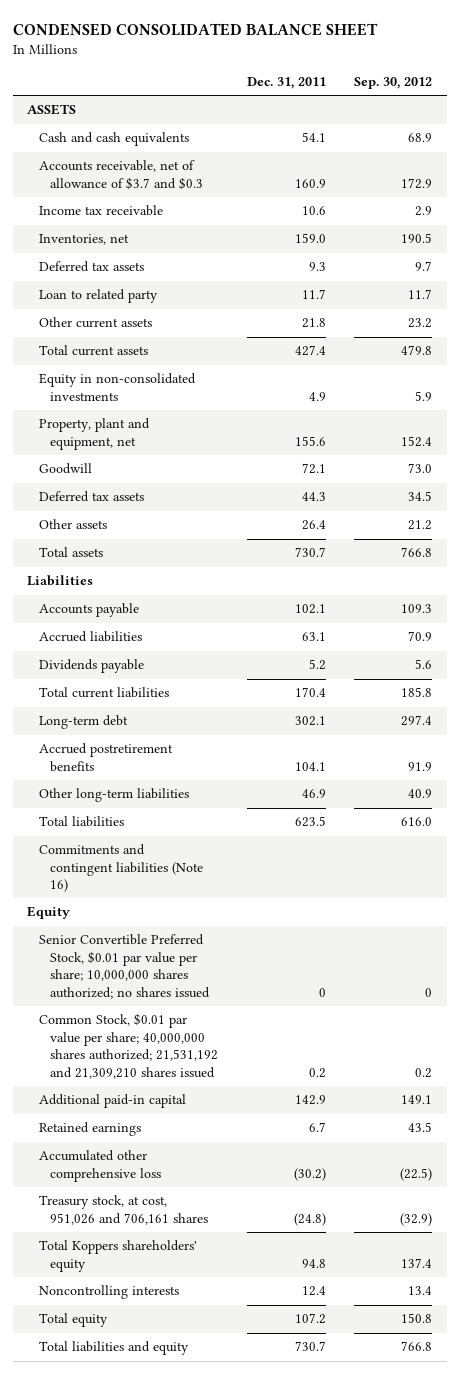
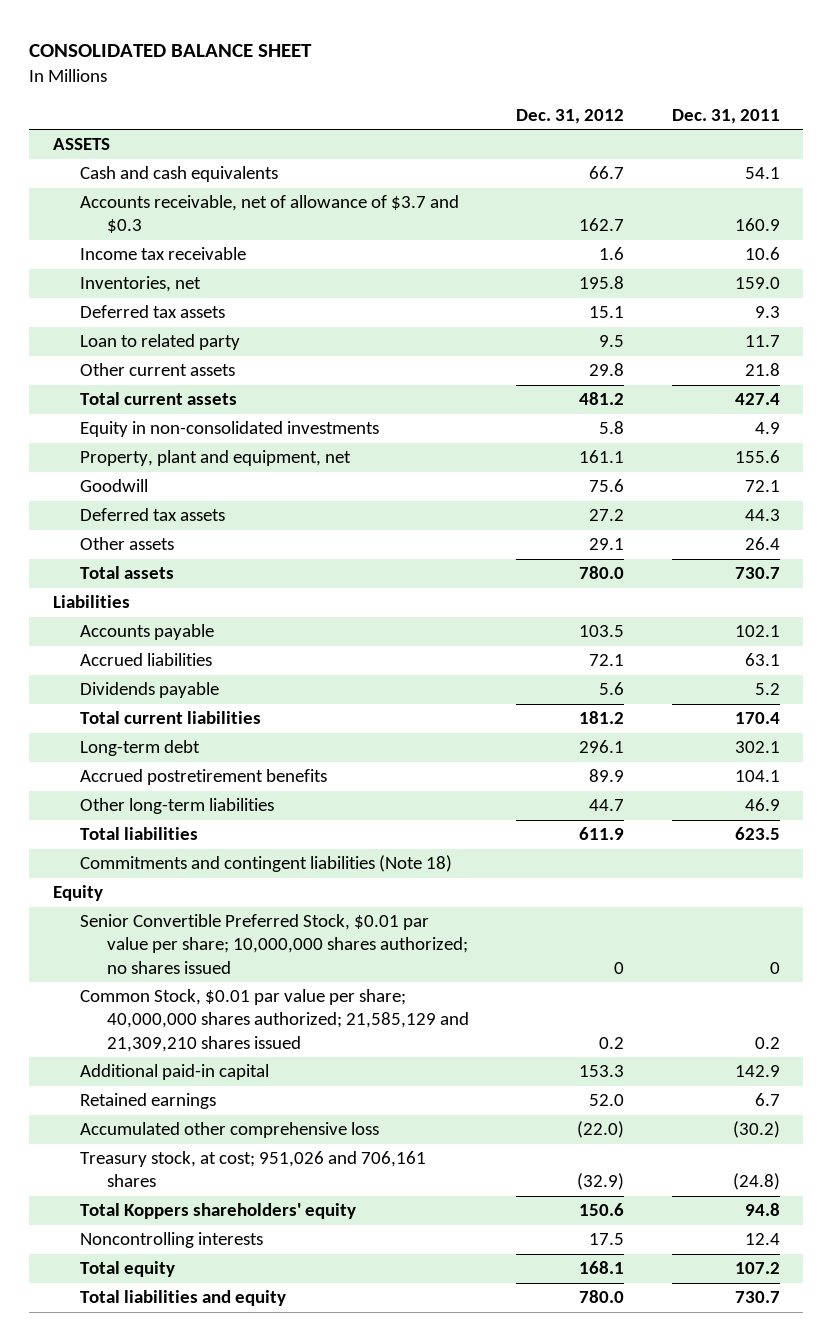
[13,22,379,36] CONDENSED CONSOLIDATED BALANCE SHEET -> [28,44,312,58] CONSOLIDATED BALANCE SHEET
[354,76,433,89] Sep. 30, 2012 -> none
none -> [516,108,625,124] Dec. 31, 2012
[38,844,204,893] Commitments and contingent liabilities (Note 16) -> [79,855,452,873] Commitments and contingent liabilities (Note 18)
[38,1013,219,1079] Common Stock, $0.01 par value per share; 40,000,000 shares authorized; 21,531,192 and 21,309,210 shares issued -> [79,989,470,1052] Common Stock, $0.01 par value per share; 40,000,000 shares authorized; 21,585,129 and 21,309,210 shares issued
[38,1195,209,1225] Treasury stock, at cost, 951,026 and 706,161 shares -> [79,1151,426,1188] Treasury stock, at cost; 951,026 and 706,161 shares

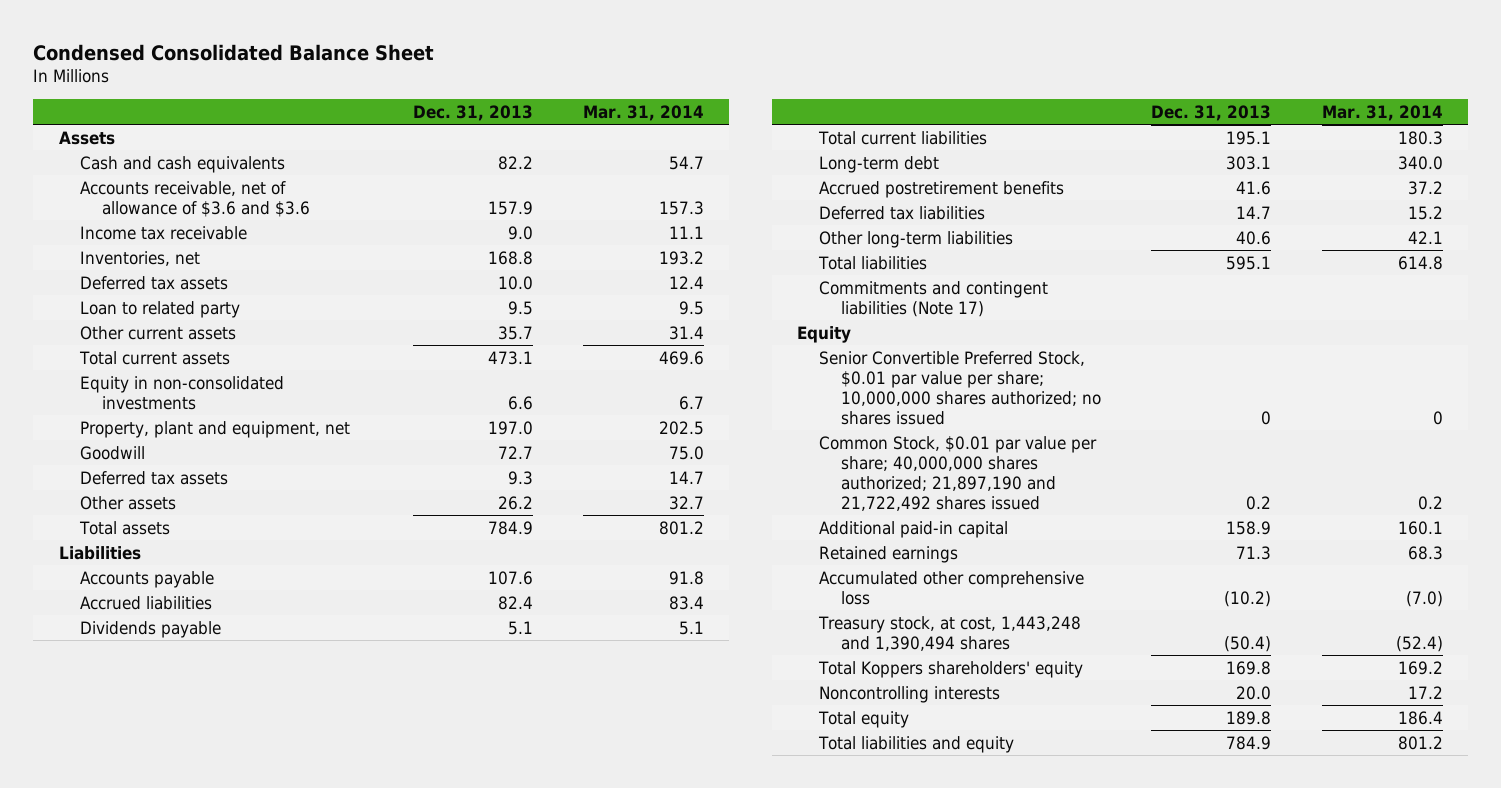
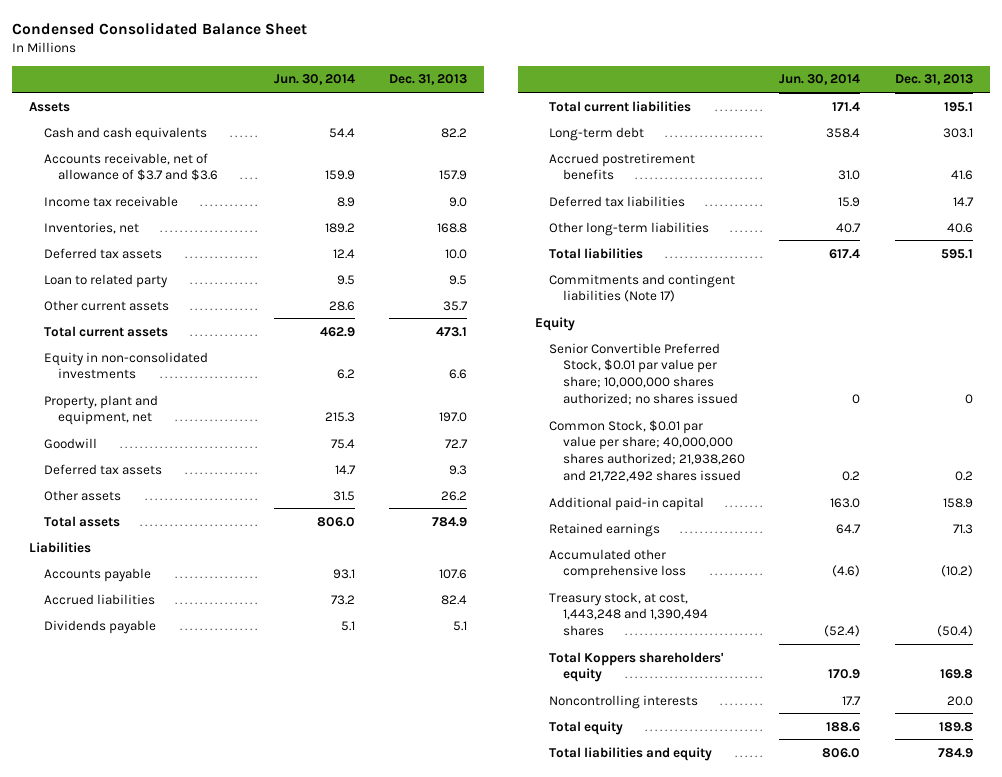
[583,104,705,121] Mar. 31, 2014 -> none
none -> [273,74,355,86] Jun. 30, 2014
[80,180,311,217] Accounts receivable, net of allowance of $3.6 and $3.6 -> [43,152,218,182] Accounts receivable, net of allowance of $3.7 and $3.6
[818,435,1097,511] Common Stock, $0.01 par value per share; 40,000,000 shares authorized; 21,897,190 and 21,722,492 shares issued -> [549,419,746,482] Common Stock, $0.01 par value per share; 40,000,000 shares authorized; 21,938,260 and 21,722,492 shares issued

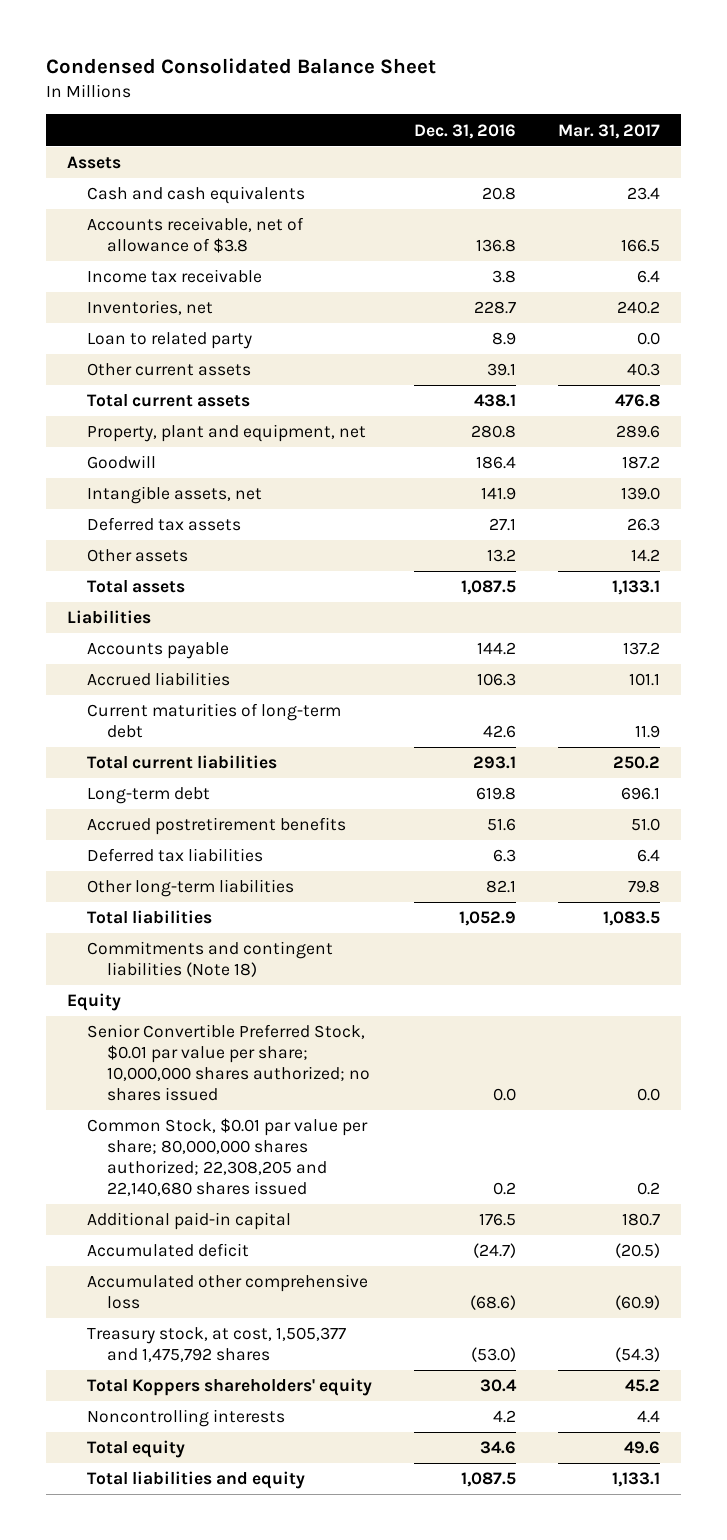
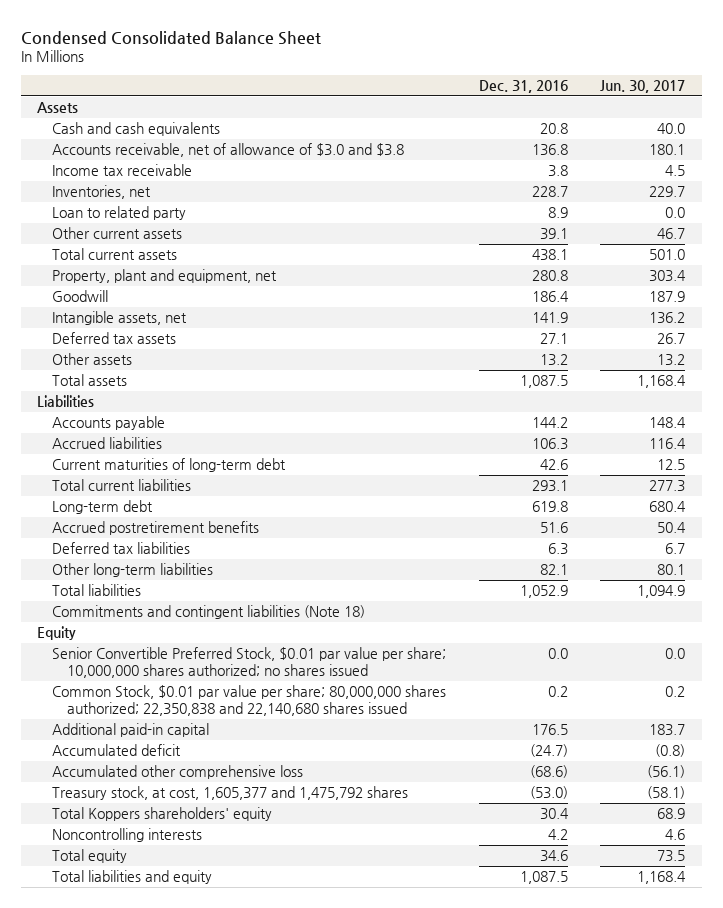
[558,123,661,139] Mar. 31, 2017 -> none
none -> [600,80,686,94] Jun. 30, 2017
[86,217,304,254] Accounts receivable, net of allowance of $3.8 -> [52,143,405,158] Accounts receivable, net of allowance of $3.0 and $3.8
[86,1118,368,1196] Common Stock, $0.01 par value per share; 80,000,000 shares authorized; 22,308,205 and 22,140,680 shares issued -> [52,685,447,717] Common Stock, $0.01 par value per share; 80,000,000 shares authorized; 22,350,838 and 22,140,680 shares issued
[86,1327,346,1363] Treasury stock, at cost, 1,505,377 and 1,475,792 shares -> [52,786,409,801] Treasury stock, at cost, 1,605,377 and 1,475,792 shares

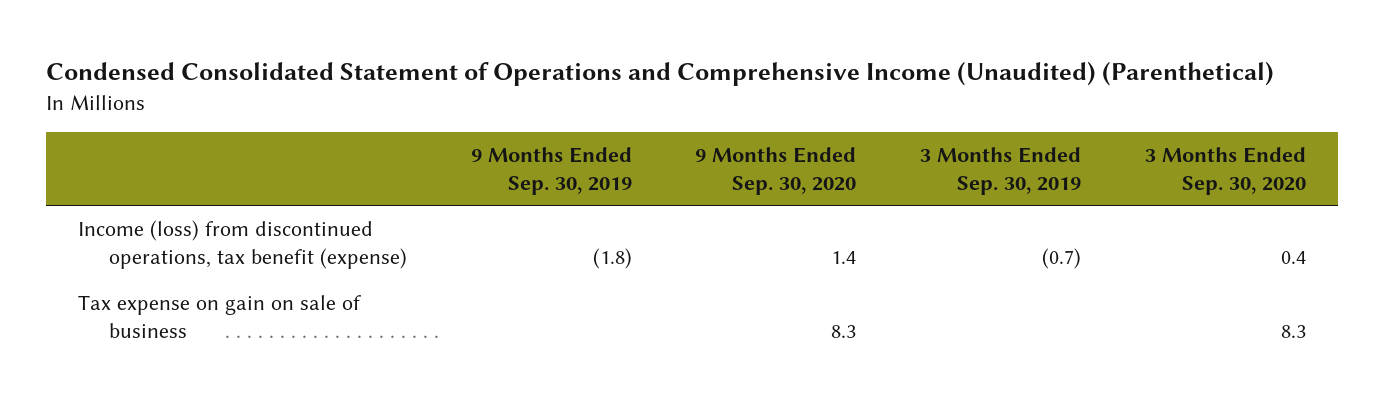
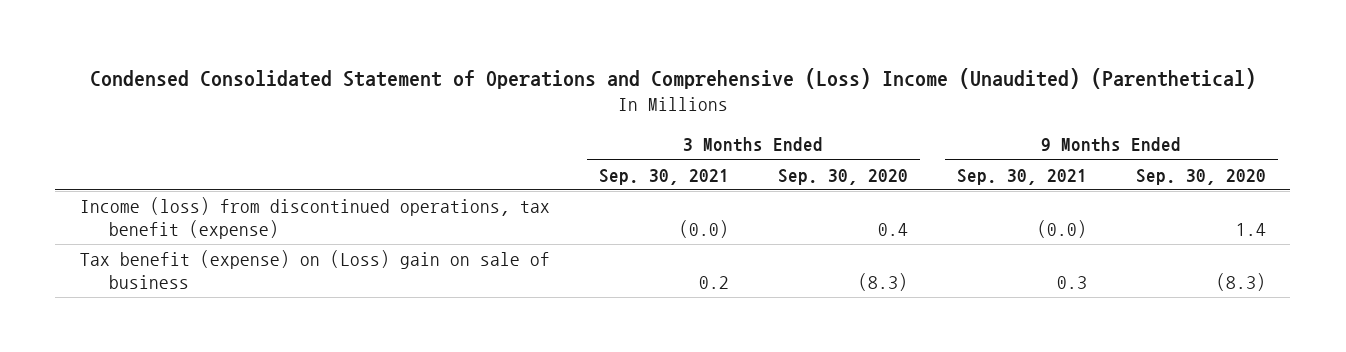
[45,60,1274,86] Condensed Consolidated Statement of Operations and Comprehensive Income (Unaudited) (Parenthetical) -> [89,67,1256,89] Condensed Consolidated Statement of Operations and Comprehensive (Loss) Income (Unaudited) (Parenthetical)
[470,146,632,195] 9 Months Ended Sep. 30, 2019 -> none
[920,146,1082,195] 3 Months Ended Sep. 30, 2019 -> none
none -> [598,168,729,185] Sep. 30, 2021
none -> [956,168,1087,185] Sep. 30, 2021
[77,294,361,339] Tax expense on gain on sale of business -> [79,250,550,290] Tax benefit (expense) on (Loss) gain on sale of business
[831,325,857,339] 8.3 -> [1215,273,1266,292] (8.3)
[1280,325,1306,339] 8.3 -> [857,273,908,292] (8.3)

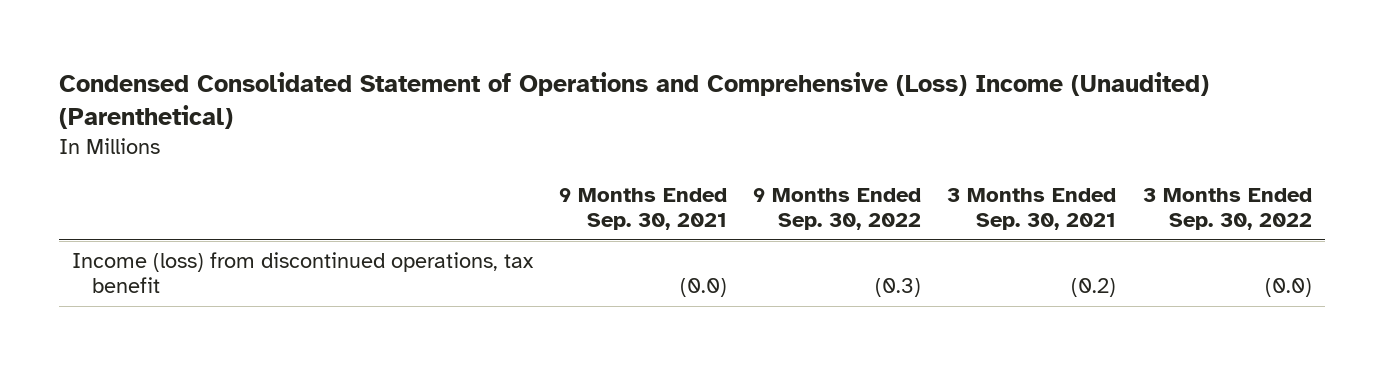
[777,168,908,185] Sep. 30, 2020 -> none
[1135,168,1266,185] Sep. 30, 2020 -> none
none -> [753,188,922,231] 9 Months Ended Sep. 30, 2022
none -> [1142,188,1312,231] 3 Months Ended Sep. 30, 2022
[79,250,550,290] Tax benefit (expense) on (Loss) gain on sale of business -> none
[79,197,550,240] Income (loss) from discontinued operations, tax benefit (expense) -> [72,252,535,293] Income (loss) from discontinued operations, tax benefit
[678,220,729,239] (0.0) -> [1071,277,1117,297] (0.2)

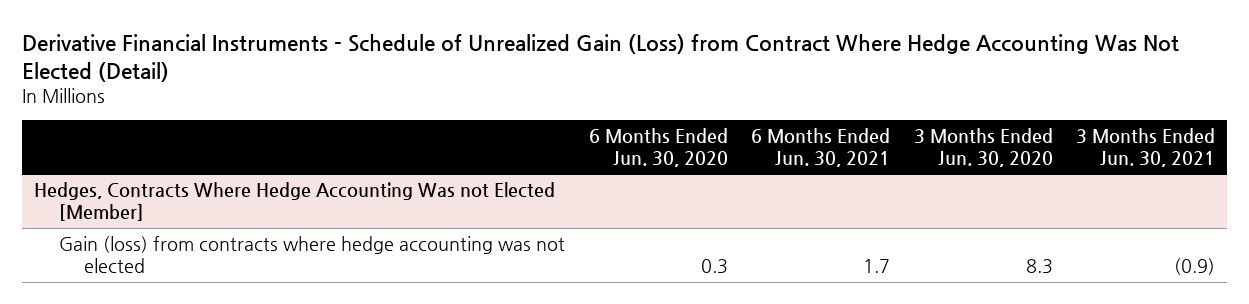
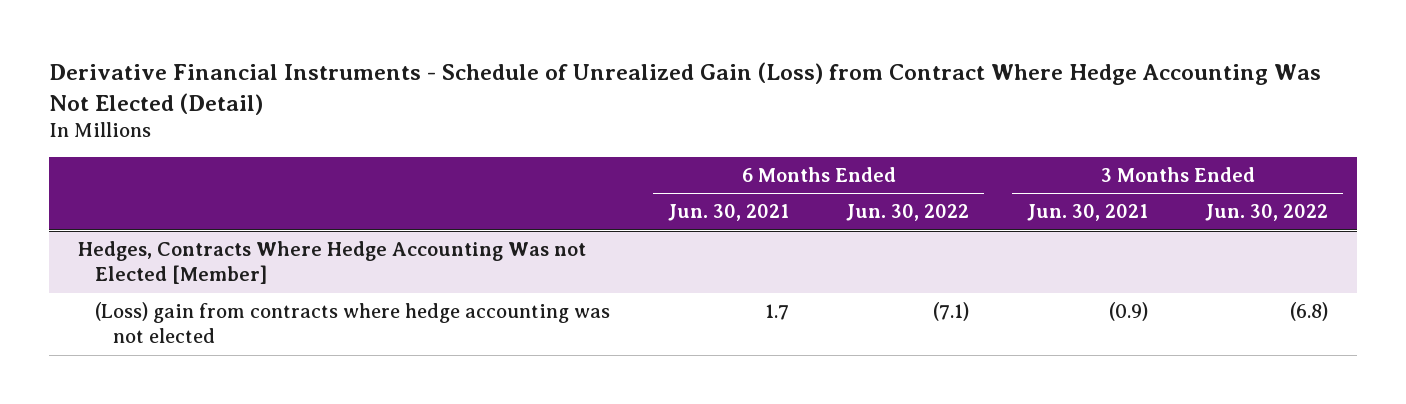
[588,127,728,167] 6 Months Ended Jun. 30, 2020 -> none
[913,127,1053,167] 3 Months Ended Jun. 30, 2020 -> none
none -> [846,204,970,222] Jun. 30, 2022
none -> [1205,204,1329,222] Jun. 30, 2022
[59,235,566,274] Gain (loss) from contracts where hedge accounting was not elected -> [95,301,611,344] (Loss) gain from contracts where hedge accounting was not elected

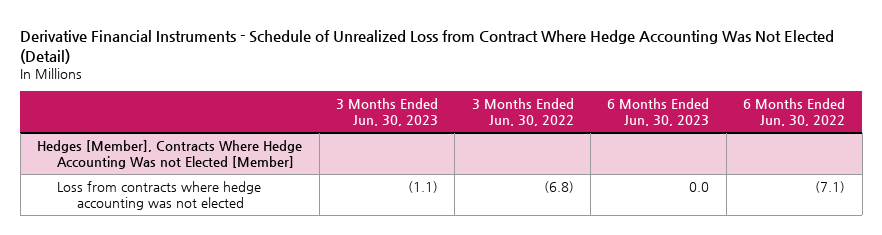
[49,61,1322,115] Derivative Financial Instruments - Schedule of Unrealized Gain (Loss) from Contract Where Hedge Accounting Was Not Elected (Detail) -> [20,29,835,64] Derivative Financial Instruments - Schedule of Unrealized Loss from Contract Where Hedge Accounting Was Not Elected (Detail)
[667,204,789,222] Jun. 30, 2021 -> none
[1026,204,1148,222] Jun. 30, 2021 -> none
none -> [336,98,439,126] 3 Months Ended Jun. 30, 2023
none -> [607,98,710,126] 6 Months Ended Jun. 30, 2023
[77,240,586,285] Hedges, Contracts Where Hedge Accounting Was not Elected [Member] -> [37,140,303,169] Hedges [Member], Contracts Where Hedge Accounting Was not Elected [Member]
[95,301,611,344] (Loss) gain from contracts where hedge accounting was not elected -> [56,181,261,210] Loss from contracts where hedge accounting was not elected

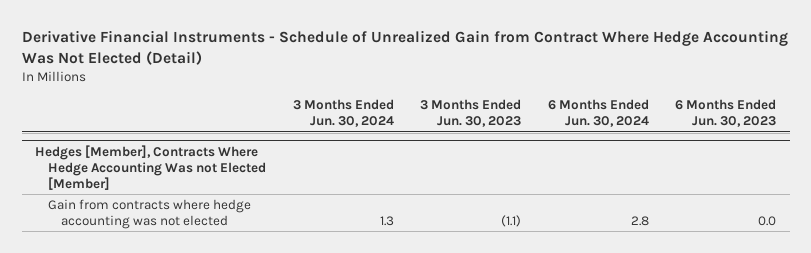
[20,29,835,64] Derivative Financial Instruments - Schedule of Unrealized Loss from Contract Where Hedge Accounting Was Not Elected (Detail) -> [21,30,788,66] Derivative Financial Instruments - Schedule of Unrealized Gain from Contract Where Hedge Accounting Was Not Elected (Detail)
[471,98,574,126] 3 Months Ended Jun. 30, 2022 -> none
[743,98,846,126] 6 Months Ended Jun. 30, 2022 -> none
none -> [292,99,394,128] 3 Months Ended Jun. 30, 2024
none -> [547,99,649,128] 6 Months Ended Jun. 30, 2024
[56,181,261,210] Loss from contracts where hedge accounting was not elected -> [48,199,252,229] Gain from contracts where hedge accounting was not elected

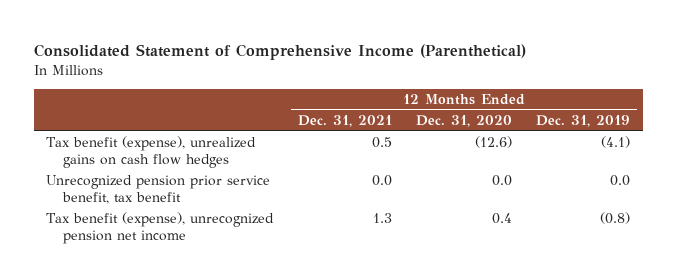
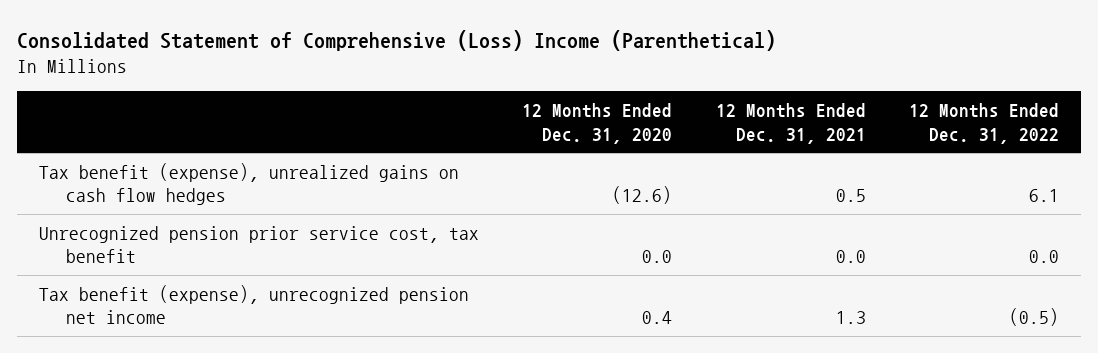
[33,43,526,60] Consolidated Statement of Comprehensive Income (Parenthetical) -> [17,29,777,51] Consolidated Statement of Comprehensive (Loss) Income (Parenthetical)
[536,115,631,128] Dec. 31, 2019 -> none
none -> [909,103,1060,144] 12 Months Ended Dec. 31, 2022
[46,175,271,205] Unrecognized pension prior service benefit, tax benefit -> [39,225,480,264] Unrecognized pension prior service cost, tax benefit

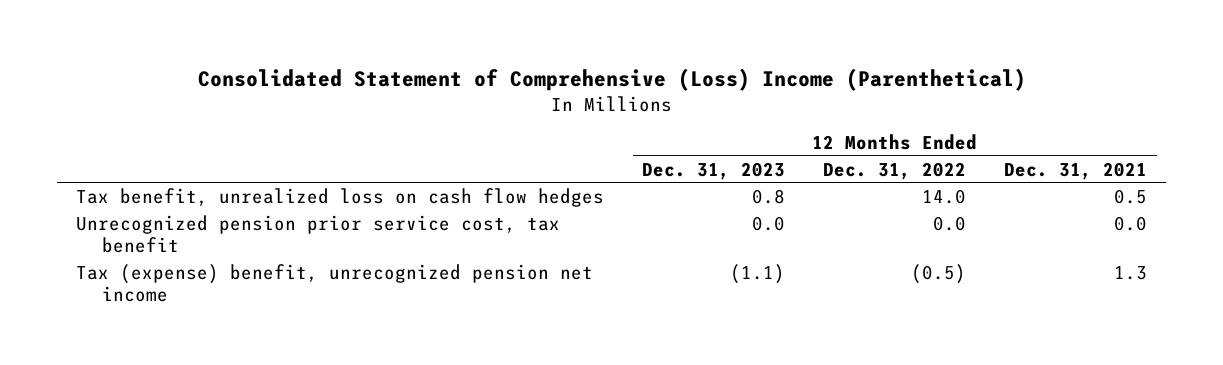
[522,103,673,144] 12 Months Ended Dec. 31, 2020 -> none
none -> [642,161,786,180] Dec. 31, 2023
[39,162,460,206] Tax benefit (expense), unrealized gains on cash flow hedges -> [76,187,605,207] Tax benefit, unrealized loss on cash flow hedges
[1029,189,1060,203] 6.1 -> [922,188,967,204] 14.0
[39,284,470,325] Tax benefit (expense), unrecognized pension net income -> [76,263,594,302] Tax (expense) benefit, unrecognized pension net income

